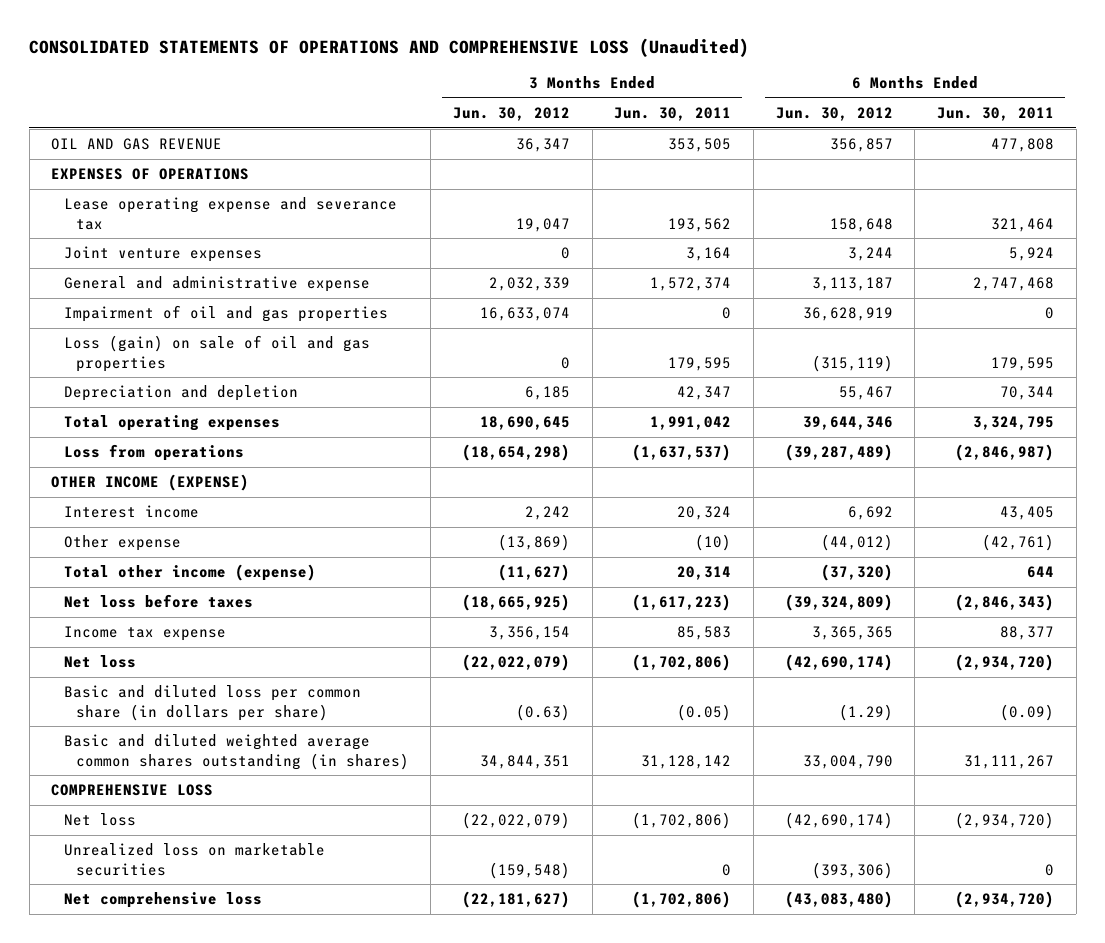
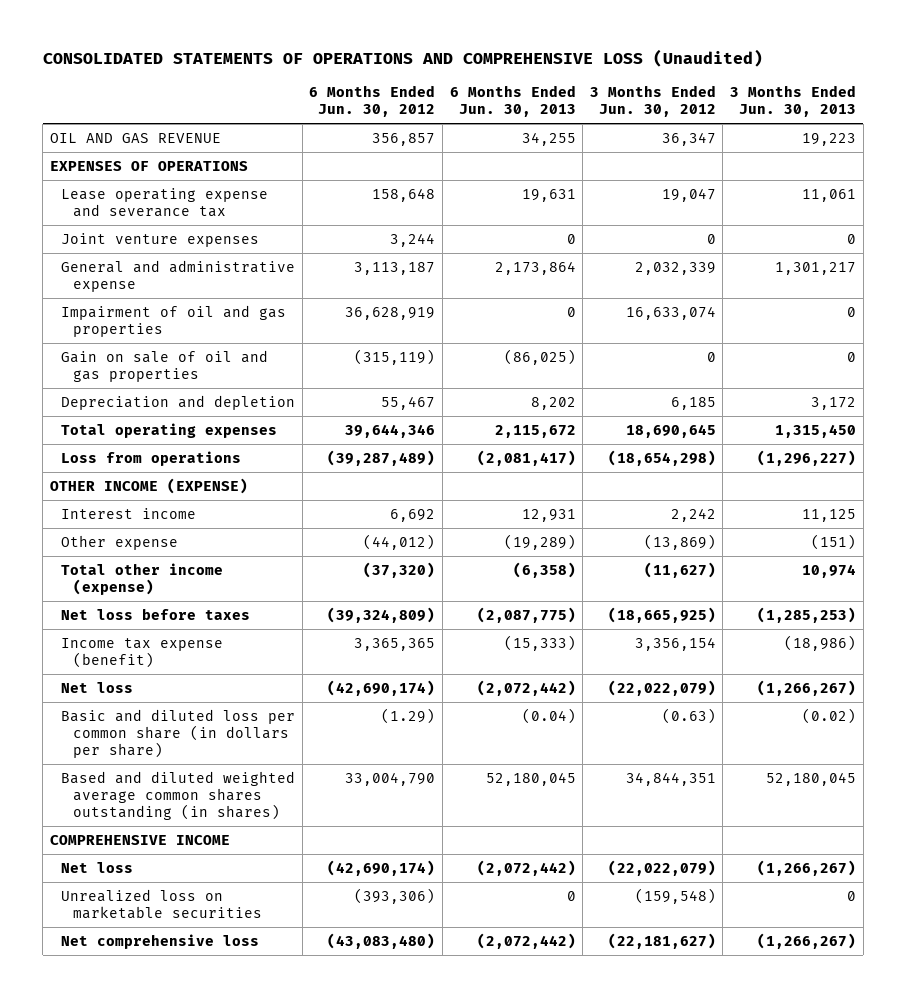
[614,106,732,121] Jun. 30, 2011 -> none
[936,106,1054,121] Jun. 30, 2011 -> none
none -> [449,85,576,118] 6 Months Ended Jun. 30, 2013
none -> [729,85,856,118] 3 Months Ended Jun. 30, 2013
[63,335,370,372] Loss (gain) on sale of oil and gas properties -> [61,349,269,382] Gain on sale of oil and gas properties
[63,626,226,642] Income tax expense -> [61,637,224,668] Income tax expense (benefit)
[51,784,214,797] COMPREHENSIVE LOSS -> none
[63,734,409,770] Basic and diluted weighted average common shares outstanding (in shares) -> [61,770,296,820] Based and diluted weighted average common shares outstanding (in shares)
none -> [49,834,230,845] COMPREHENSIVE INCOME

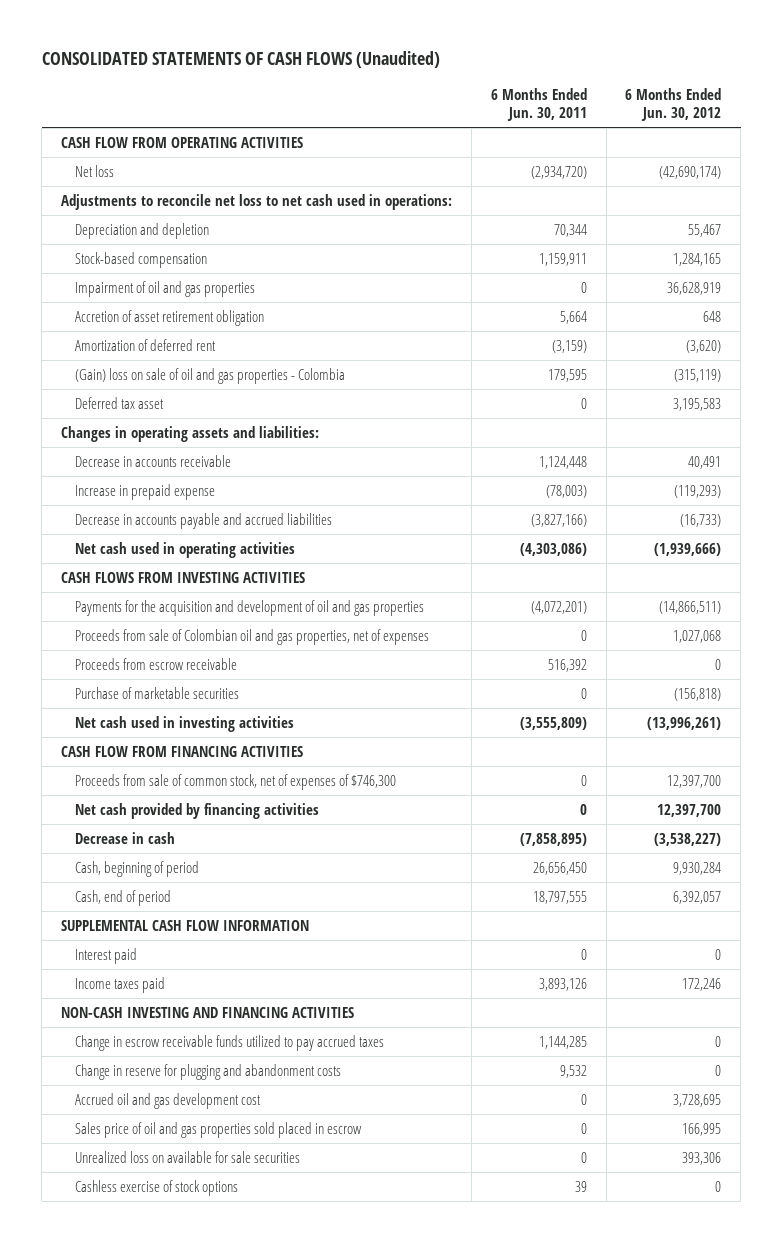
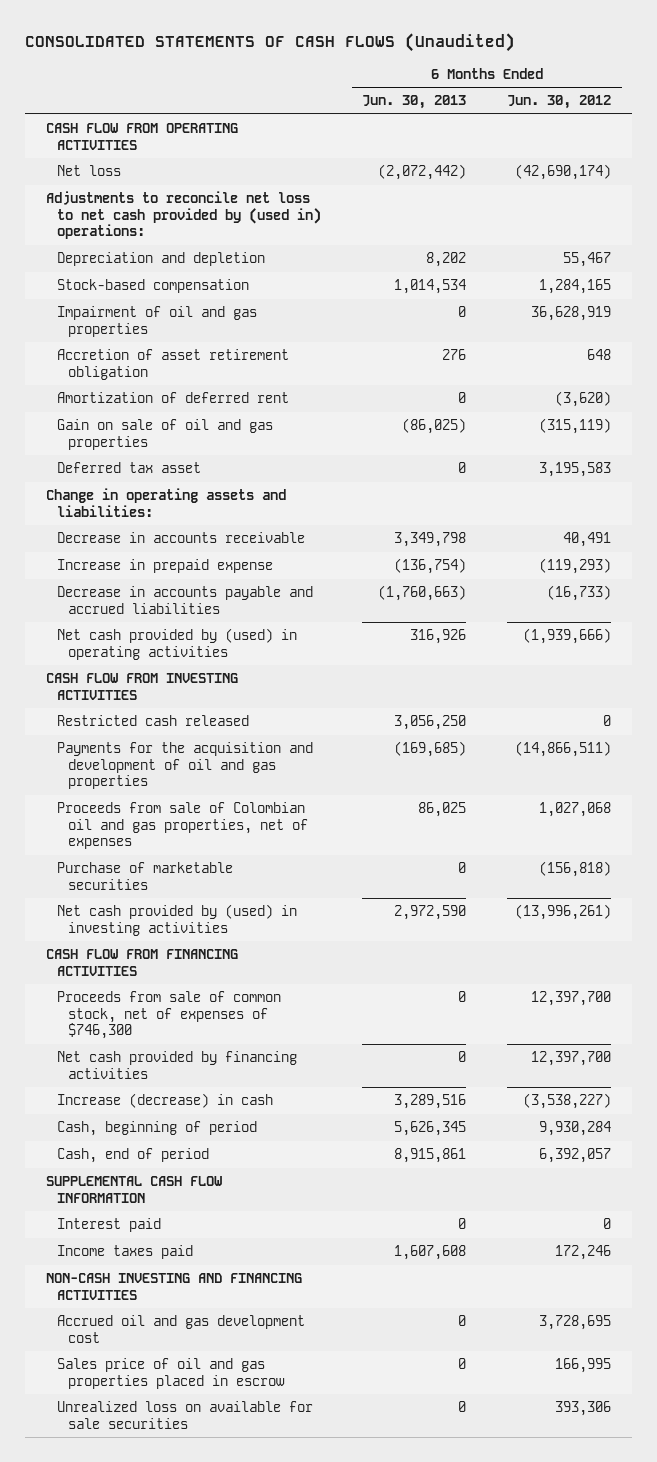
[490,88,587,122] 6 Months Ended Jun. 30, 2011 -> none
none -> [362,95,467,110] Jun. 30, 2013
[61,193,453,210] Adjustments to reconcile net loss to net cash used in operations: -> [45,191,322,240] Adjustments to reconcile net loss to net cash provided by (used in) operations:
[74,367,345,384] (Gain) loss on sale of oil and gas properties - Colombia -> [57,419,274,450] Gain on sale of oil and gas properties
[61,425,320,442] Changes in operating assets and liabilities: -> [45,488,286,517] Change in operating assets and liabilities:
[74,541,295,558] Net cash used in operating activities -> [57,628,298,660] Net cash provided by (used) in operating activities
[61,571,306,583] CASH FLOWS FROM INVESTING ACTIVITIES -> [45,673,238,700] CASH FLOW FROM INVESTING ACTIVITIES
none -> [57,715,250,727] Restricted cash released
[74,657,237,670] Proceeds from escrow receivable -> none
[74,715,294,732] Net cash used in investing activities -> [57,904,298,936] Net cash provided by (used) in investing activities
[74,831,175,844] Decrease in cash -> [57,1093,274,1109] Increase (decrease) in cash
[74,1034,384,1051] Change in escrow receivable funds utilized to pay accrued taxes -> none
[74,1063,341,1080] Change in reserve for plugging and abandonment costs -> none
[74,1121,362,1138] Sales price of oil and gas properties sold placed in escrow -> [57,1358,286,1389] Sales price of oil and gas properties placed in escrow
[74,1179,238,1196] Cashless exercise of stock options -> none

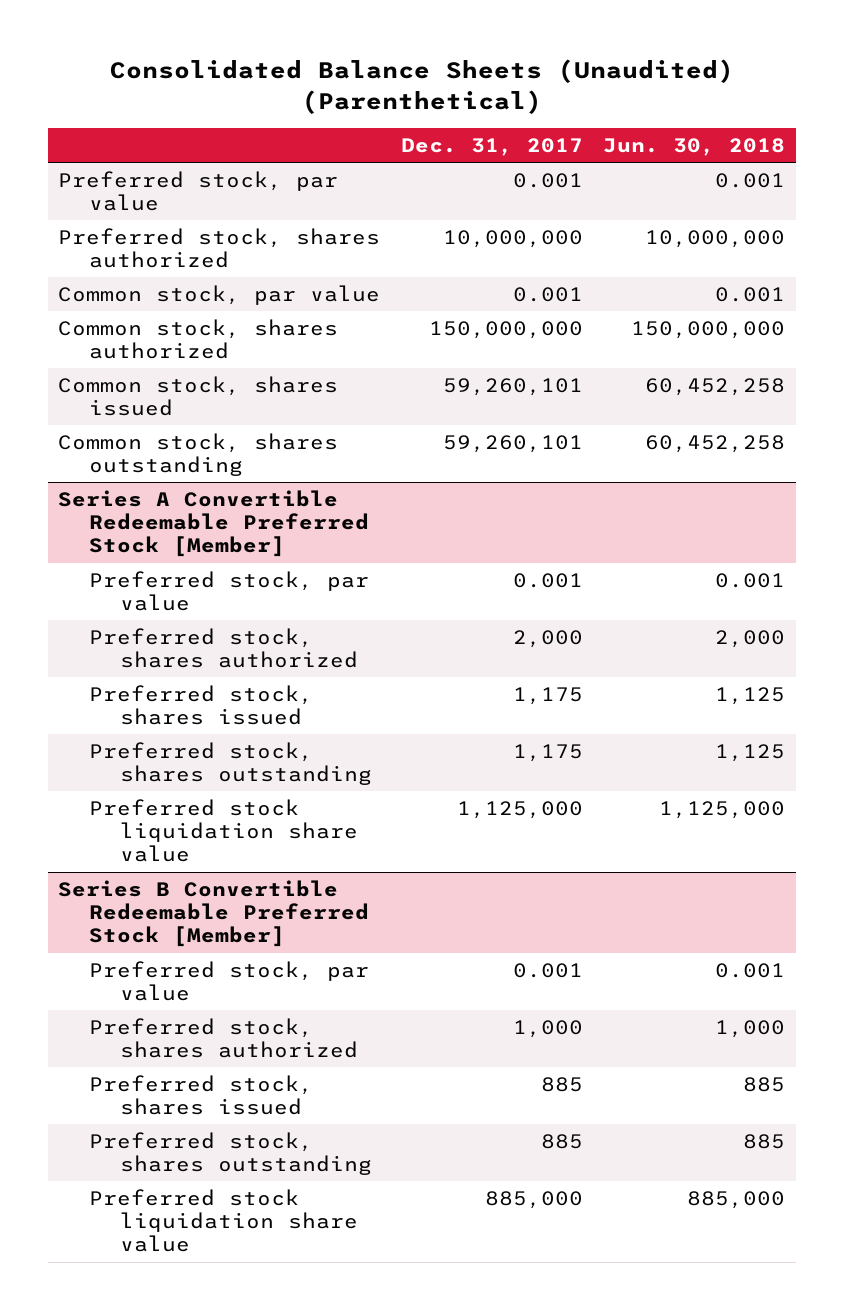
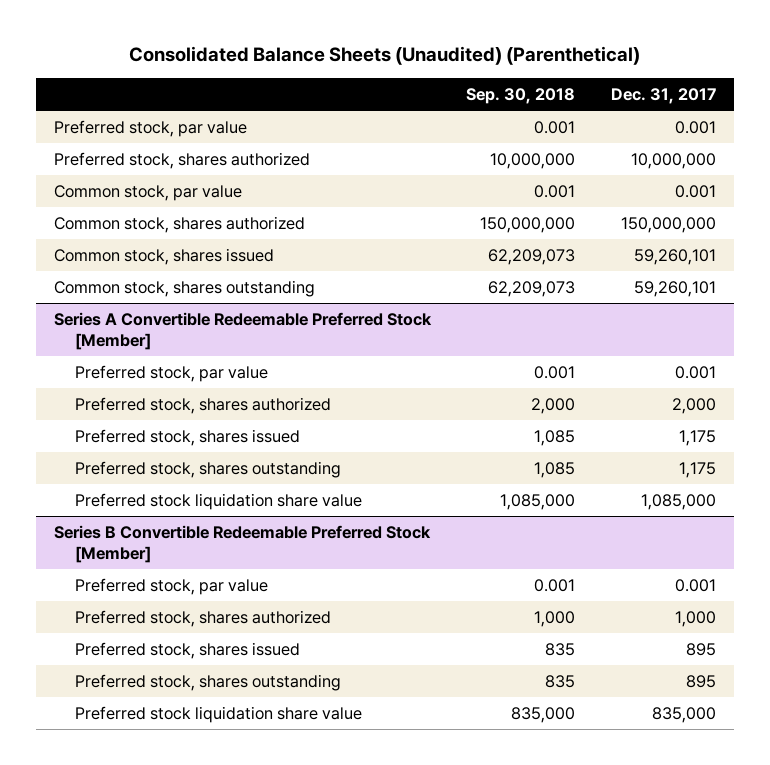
[603,138,786,157] Jun. 30, 2018 -> none
none -> [466,88,576,105] Sep. 30, 2018
[456,800,583,819] 1,125,000 -> [641,494,717,511] 1,085,000
[540,1076,583,1092] 885 -> [686,643,717,657] 895
[540,1133,583,1149] 885 -> [686,675,717,689] 895
[484,1190,583,1209] 885,000 -> [652,707,717,724] 835,000

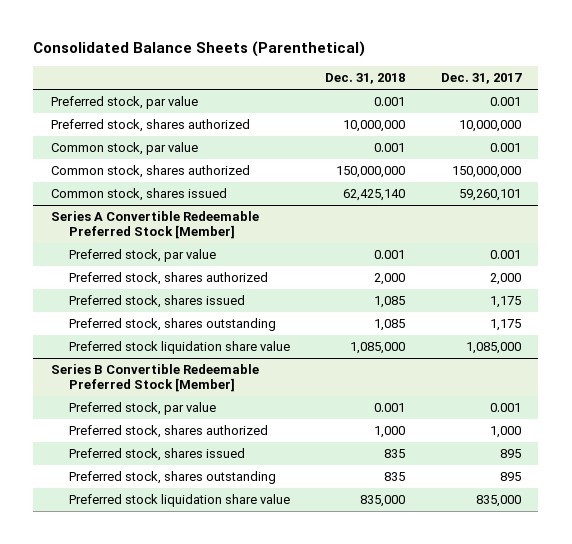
[128,46,640,66] Consolidated Balance Sheets (Unaudited) (Parenthetical) -> [33,41,366,58] Consolidated Balance Sheets (Parenthetical)
[466,88,576,105] Sep. 30, 2018 -> none
none -> [325,73,406,85] Dec. 31, 2018
[53,280,315,298] Common stock, shares outstanding -> none

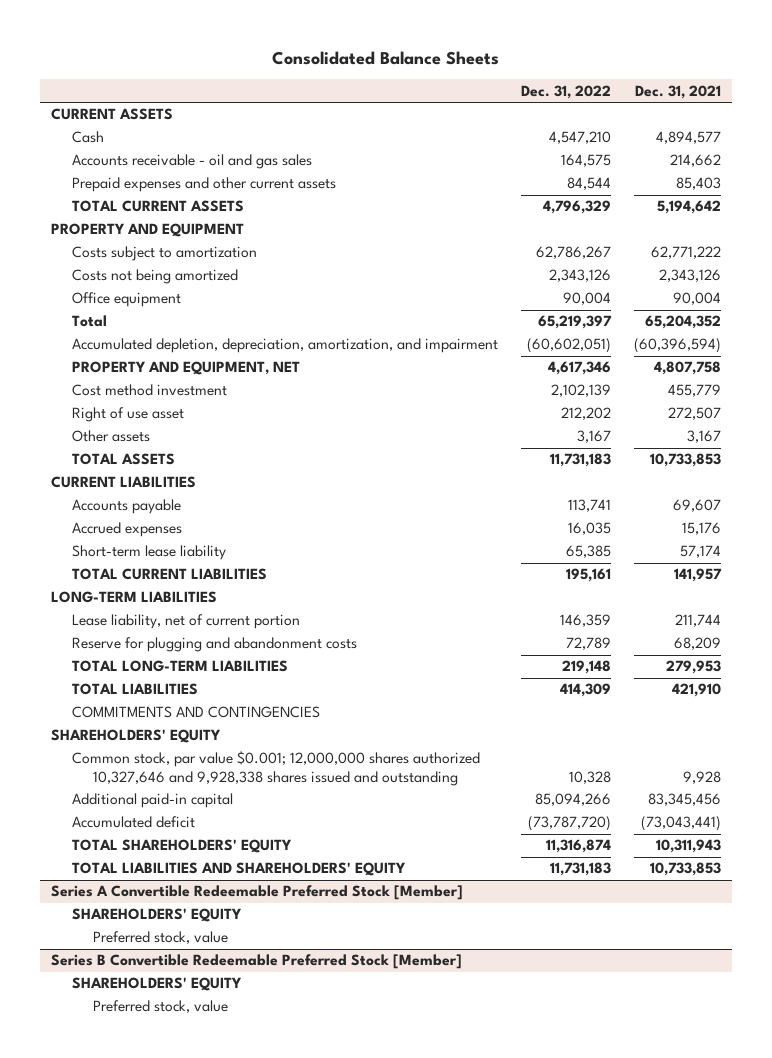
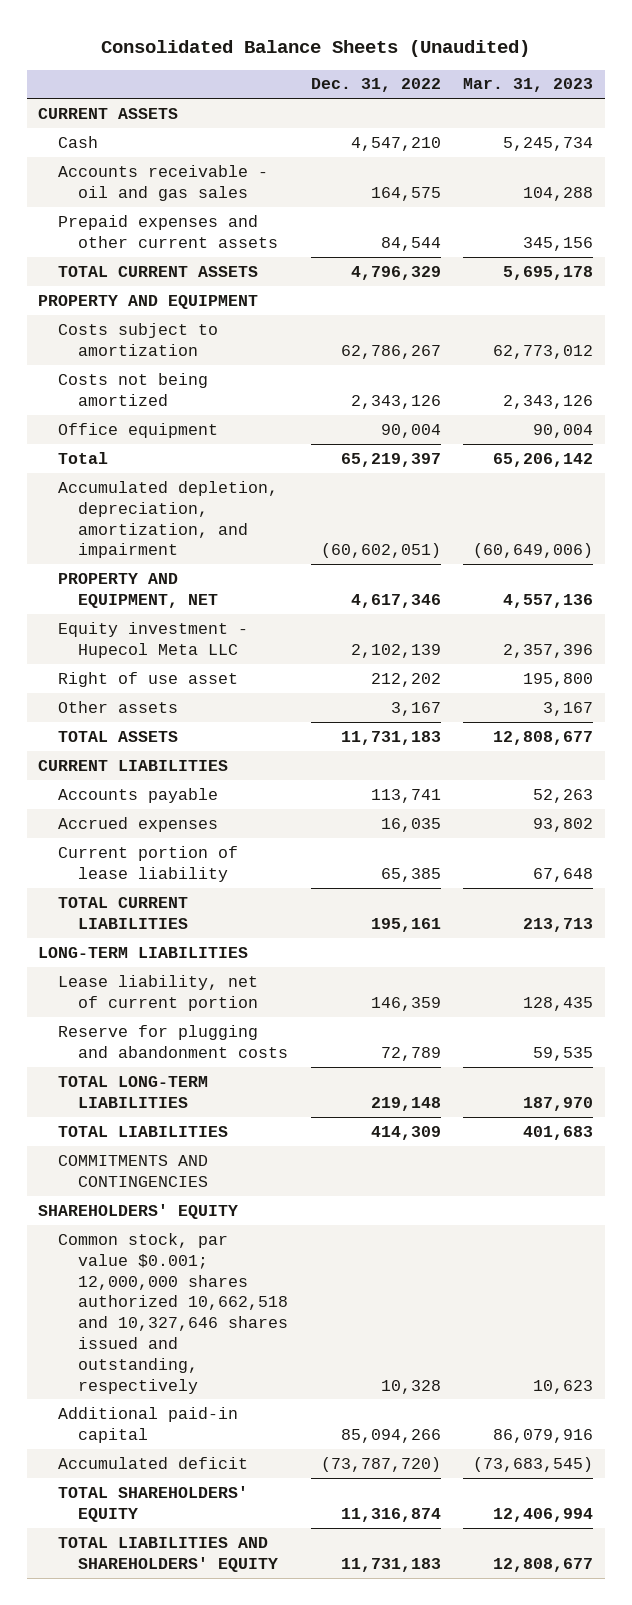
[271,50,499,65] Consolidated Balance Sheets -> [100,39,530,57] Consolidated Balance Sheets (Unaudited)
[634,84,721,99] Dec. 31, 2021 -> none
none -> [463,78,594,93] Mar. 31, 2023
[71,384,227,397] Cost method investment -> [58,621,249,658] Equity investment - Hupecol Meta LLC
[71,545,226,561] Short-term lease liability -> [58,845,239,882] Current portion of lease liability
[71,751,480,787] Common stock, par value $0.001; 12,000,000 shares authorized 10,327,646 and 9,928,338 shares issued and outstanding -> [58,1232,288,1394] Common stock, par value $0.001; 12,000,000 shares authorized 10,662,518 and 10,327,646 shares issued and outstanding, respectively
[50,885,463,901] Series A Convertible Redeemable Preferred Stock [Member] -> none
[71,908,242,923] SHAREHOLDERS' EQUITY -> none
[92,931,228,945] Preferred stock, value -> none
[50,954,462,970] Series B Convertible Redeemable Preferred Stock [Member] -> none
[71,977,242,992] SHAREHOLDERS' EQUITY -> none
[92,1000,228,1014] Preferred stock, value -> none

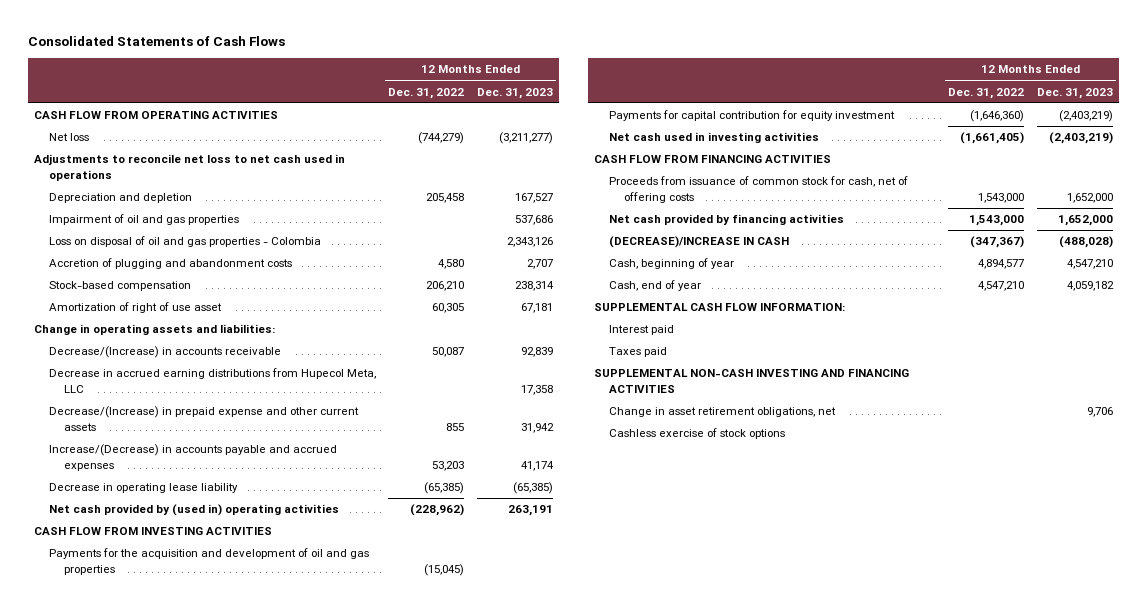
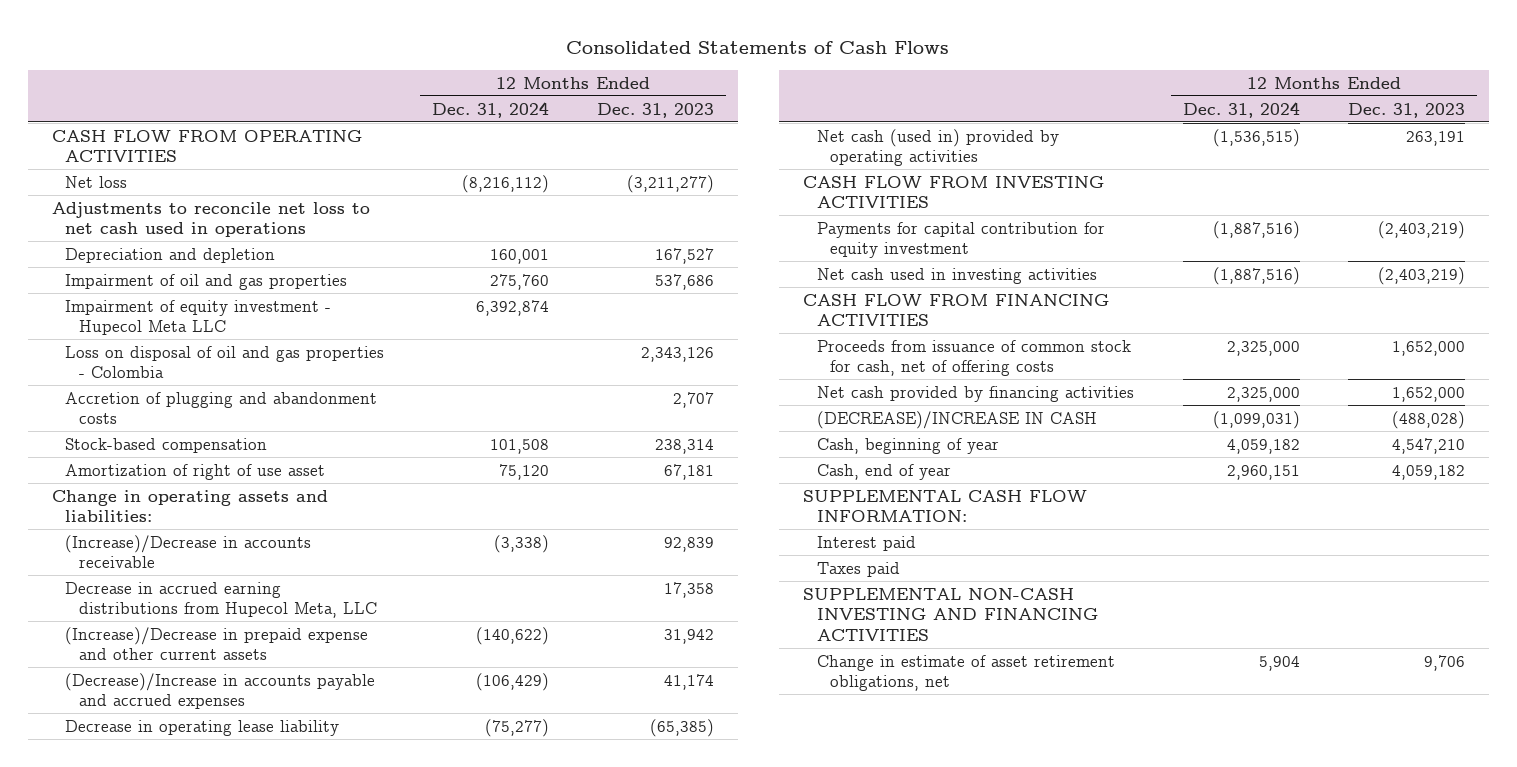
[388,87,465,99] Dec. 31, 2022 -> none
none -> [432,101,550,118] Dec. 31, 2024
none -> [65,299,332,336] Impairment of equity investment - Hupecol Meta LLC
[48,346,281,359] Decrease/(Increase) in accounts receivable -> [65,534,312,569] (Increase)/Decrease in accounts receivable
[48,406,359,431] Decrease/(Increase) in prepaid expense and other current assets -> [65,626,369,661] (Increase)/Decrease in prepaid expense and other current assets
[48,444,337,471] Increase/(Decrease) in accounts payable and accrued expenses -> [65,672,376,710] (Decrease)/Increase in accounts payable and accrued expenses
[48,504,339,517] Net cash provided by (used in) operating activities -> [816,128,1059,167] Net cash (used in) provided by operating activities
[48,548,369,575] Payments for the acquisition and development of oil and gas properties -> none
[608,428,785,440] Cashless exercise of stock options -> none
[608,407,836,418] Change in asset retirement obligations, net -> [816,654,1115,692] Change in estimate of asset retirement obligations, net

